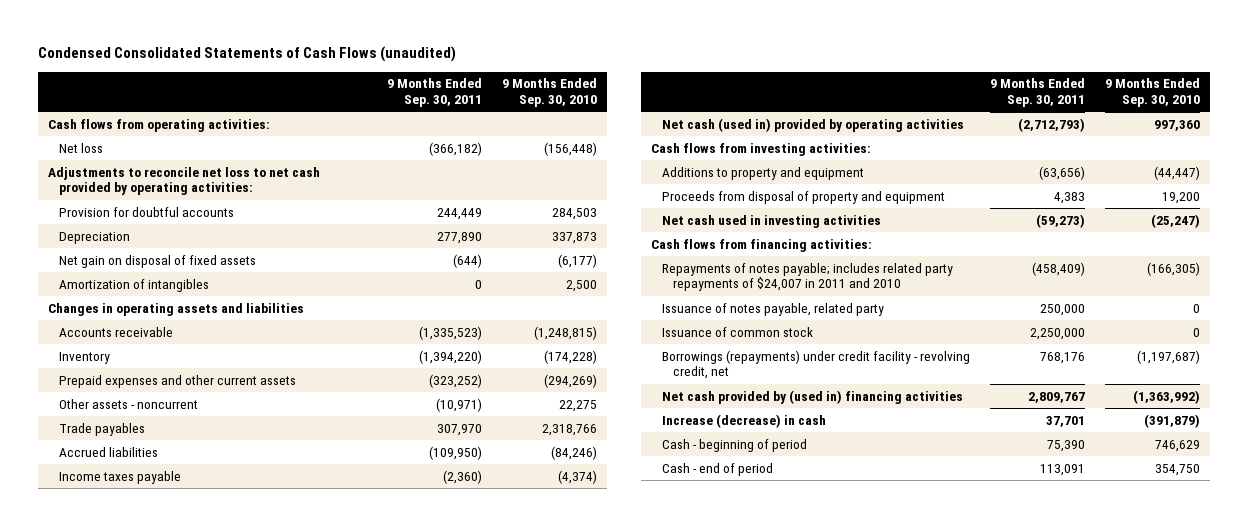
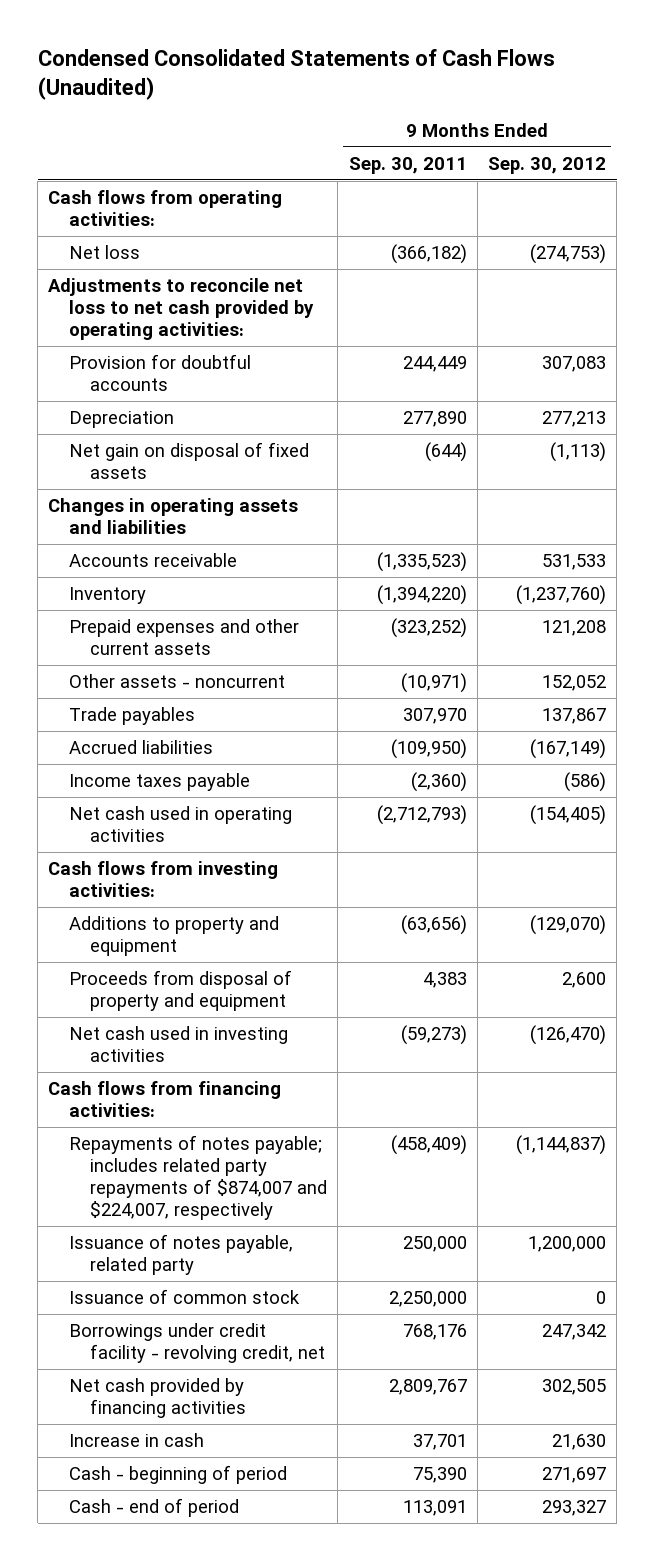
[37,46,456,63] Condensed Consolidated Statements of Cash Flows (unaudited) -> [37,49,555,101] Condensed Consolidated Statements of Cash Flows (Unaudited)
[502,78,598,107] 9 Months Ended Sep. 30, 2010 -> none
none -> [488,156,607,174] Sep. 30, 2012
[58,278,209,292] Amortization of intangibles -> none
[661,117,964,132] Net cash (used in) provided by operating activities -> [69,806,293,843] Net cash used in operating activities
[661,262,953,292] Repayments of notes payable; includes related party repayments of $24,007 in 2011 and 2010 -> [69,1135,328,1221] Repayments of notes payable; includes related party repayments of $874,007 and $224,007, respectively
[661,349,970,380] Borrowings (repayments) under credit facility - revolving credit, net -> [69,1323,326,1364] Borrowings under credit facility - revolving credit, net
[661,389,963,404] Net cash provided by (used in) financing activities -> [69,1378,247,1419] Net cash provided by financing activities
[661,413,826,428] Increase (decrease) in cash -> [69,1433,205,1448] Increase in cash

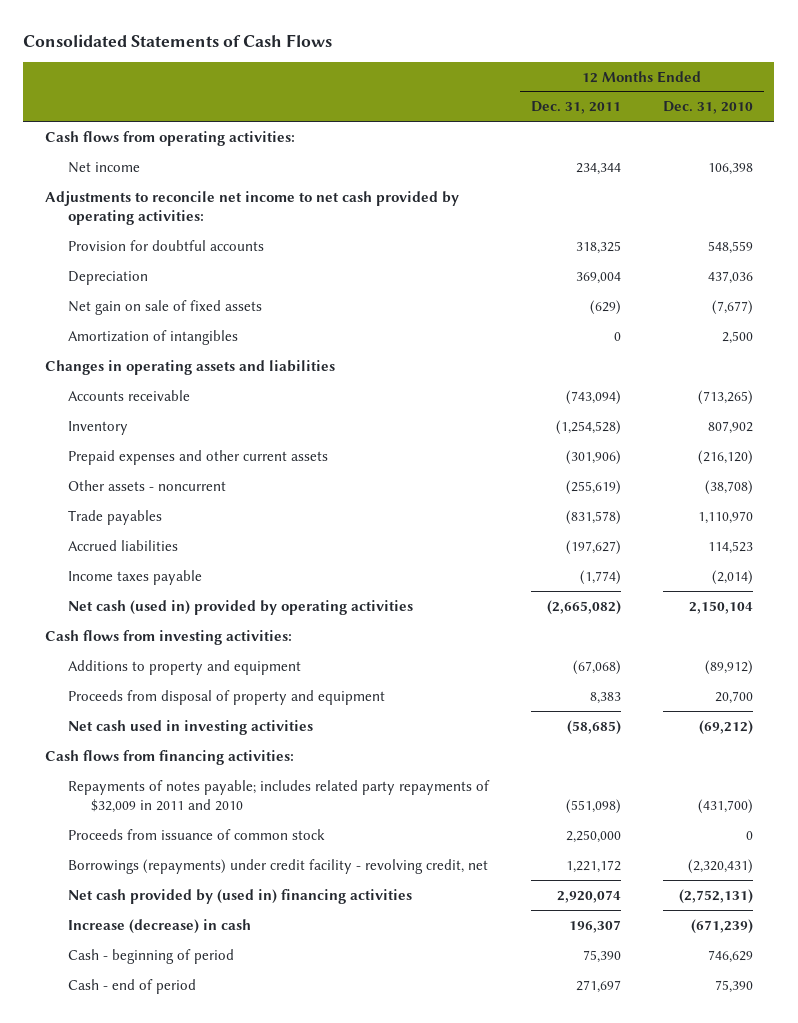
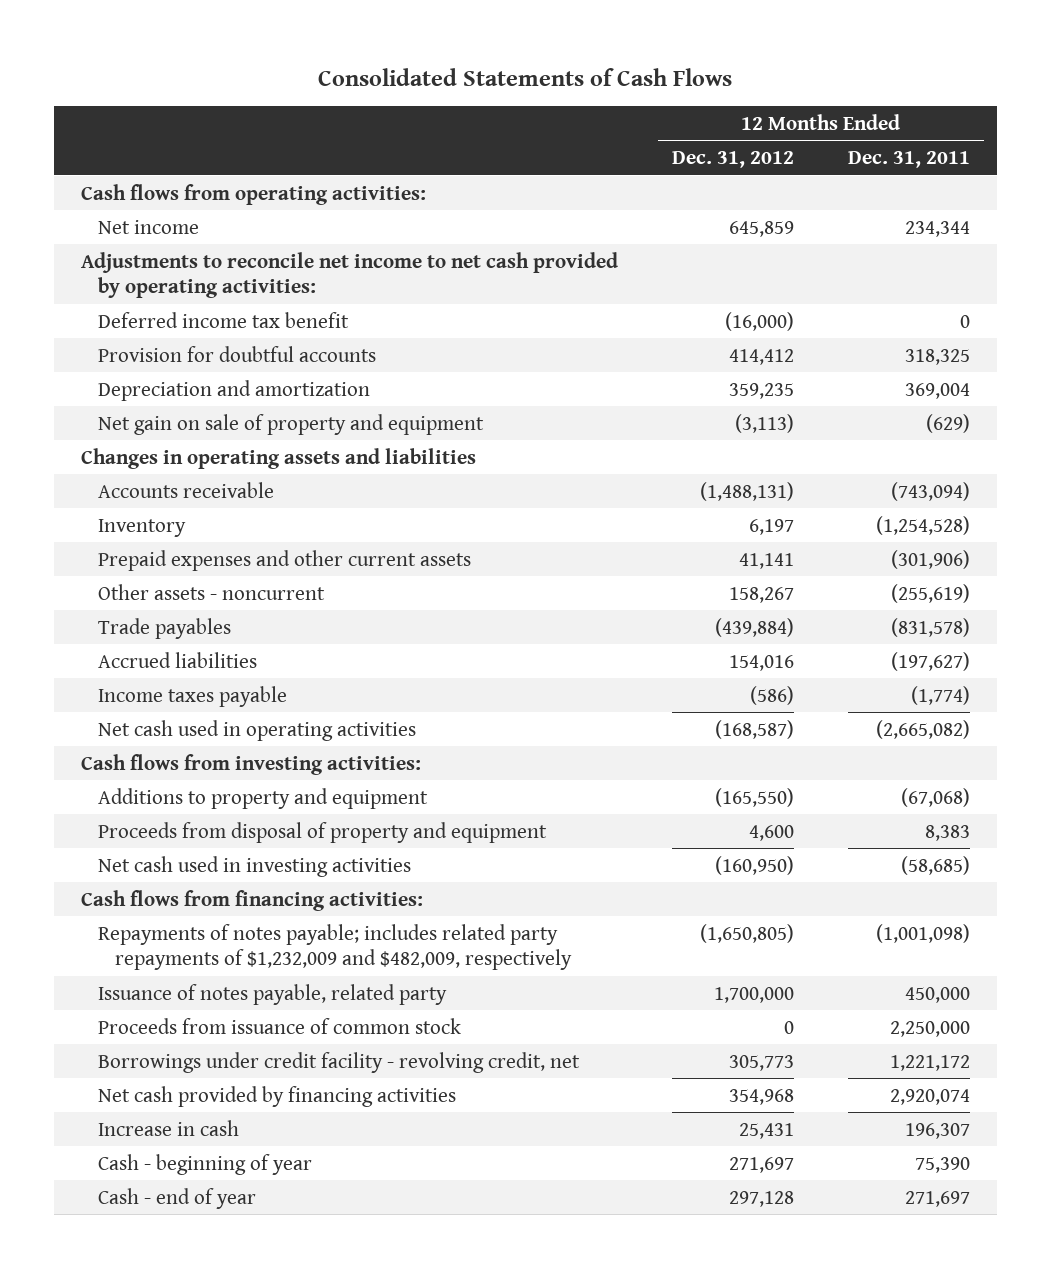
[663,101,754,115] Dec. 31, 2010 -> none
none -> [671,150,794,168] Dec. 31, 2012
none -> [97,311,349,328] Deferred income tax benefit
[67,329,238,345] Amortization of intangibles -> none
[67,270,148,285] Depreciation -> [97,379,370,401] Depreciation and amortization
[67,299,262,315] Net gain on sale of fixed assets -> [97,413,484,435] Net gain on sale of property and equipment
[67,599,413,615] Net cash (used in) provided by operating activities -> [97,719,416,741] Net cash used in operating activities
[67,779,490,813] Repayments of notes payable; includes related party repayments of $32,009 in 2011 and 2010 -> [97,923,573,971] Repayments of notes payable; includes related party repayments of $1,232,009 and $482,009, respectively
[565,798,621,814] (551,098) -> [875,923,970,943] (1,001,098)
none -> [97,983,447,1005] Issuance of notes payable, related party
[67,858,488,874] Borrowings (repayments) under credit facility - revolving credit, net -> [97,1051,580,1073] Borrowings under credit facility - revolving credit, net
[67,888,412,904] Net cash provided by (used in) financing activities -> [97,1085,456,1107] Net cash provided by financing activities
[67,918,251,934] Increase (decrease) in cash -> [97,1119,239,1136] Increase in cash
[67,948,234,964] Cash - beginning of period -> [97,1153,312,1175] Cash - beginning of year
[67,978,196,994] Cash - end of period -> [97,1187,256,1209] Cash - end of year

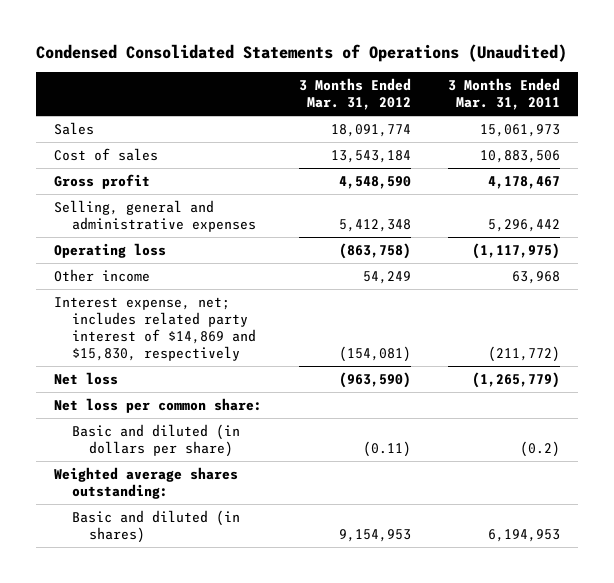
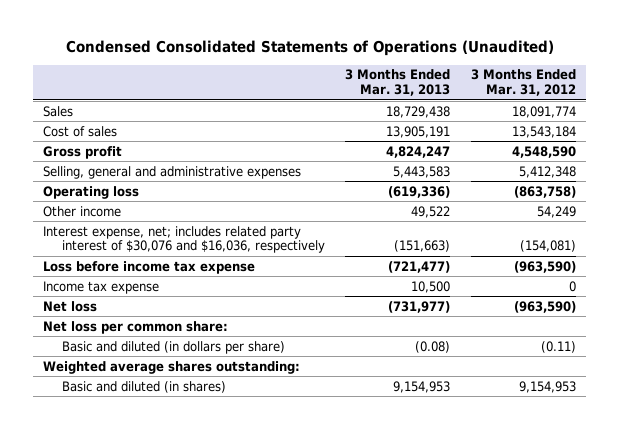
[447,77,560,110] 3 Months Ended Mar. 31, 2011 -> none
none -> [345,69,451,96] 3 Months Ended Mar. 31, 2013
[54,297,256,361] Interest expense, net; includes related party interest of $14,869 and $15,830, respectively -> [43,225,325,254] Interest expense, net; includes related party interest of $30,076 and $16,036, respectively
none -> [43,260,256,274] Loss before income tax expense
none -> [43,280,160,294] Income tax expense

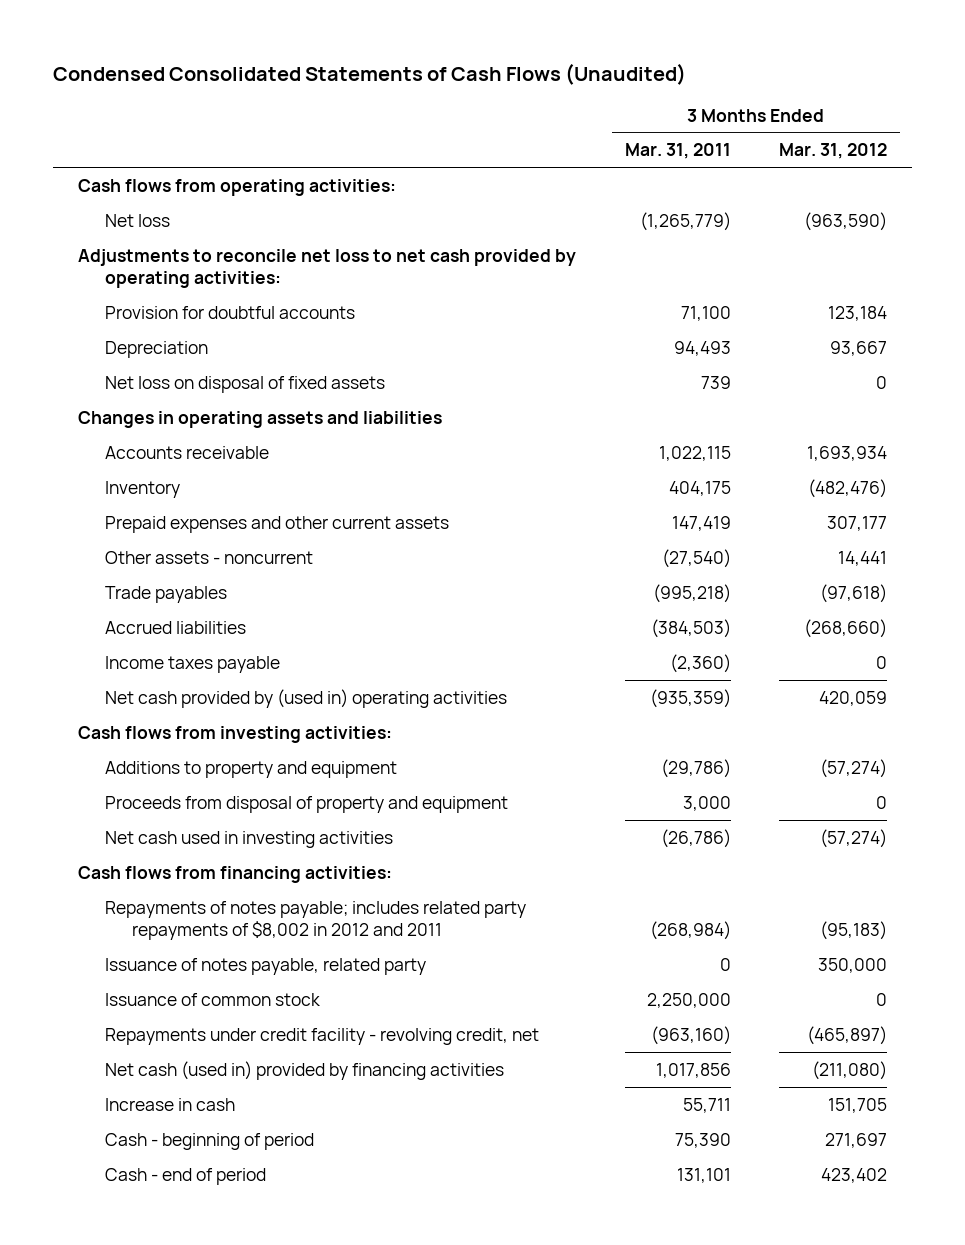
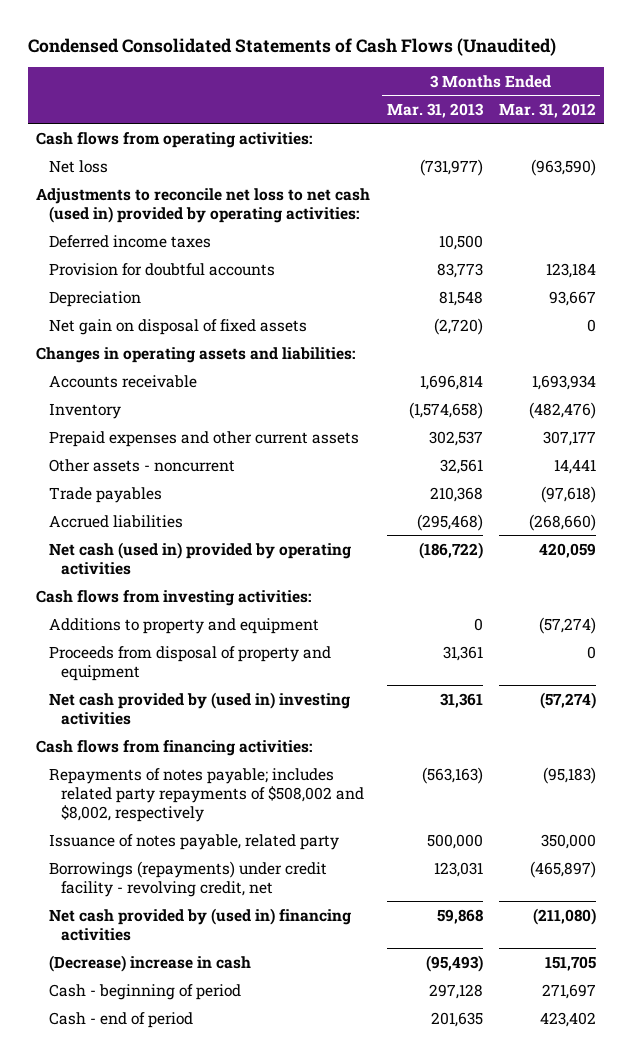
[624,143,731,160] Mar. 31, 2011 -> none
none -> [386,102,484,118] Mar. 31, 2013
[77,248,576,289] Adjustments to reconcile net loss to net cash provided by operating activities: -> [35,187,370,223] Adjustments to reconcile net loss to net cash (used in) provided by operating activities:
none -> [48,234,211,248] Deferred income taxes
[104,375,385,393] Net loss on disposal of fixed assets -> [48,318,307,335] Net gain on disposal of fixed assets
[77,410,442,428] Changes in operating assets and liabilities -> [35,346,355,363] Changes in operating assets and liabilities:
[104,655,280,673] Income taxes payable -> none
[104,688,507,708] Net cash provided by (used in) operating activities -> [48,541,351,575] Net cash (used in) provided by operating activities
[104,830,393,848] Net cash used in investing activities -> [48,691,350,725] Net cash provided by (used in) investing activities
[104,900,526,941] Repayments of notes payable; includes related party repayments of $8,002 in 2012 and 2011 -> [48,767,365,822] Repayments of notes payable; includes related party repayments of $508,002 and $8,002, respectively
[104,992,321,1006] Issuance of common stock -> none
[104,1027,539,1045] Repayments under credit facility - revolving credit, net -> [48,860,327,897] Borrowings (repayments) under credit facility - revolving credit, net
[104,1060,504,1080] Net cash (used in) provided by financing activities -> [48,907,351,941] Net cash provided by (used in) financing activities
[104,1097,235,1111] Increase in cash -> [48,954,251,972] (Decrease) increase in cash

